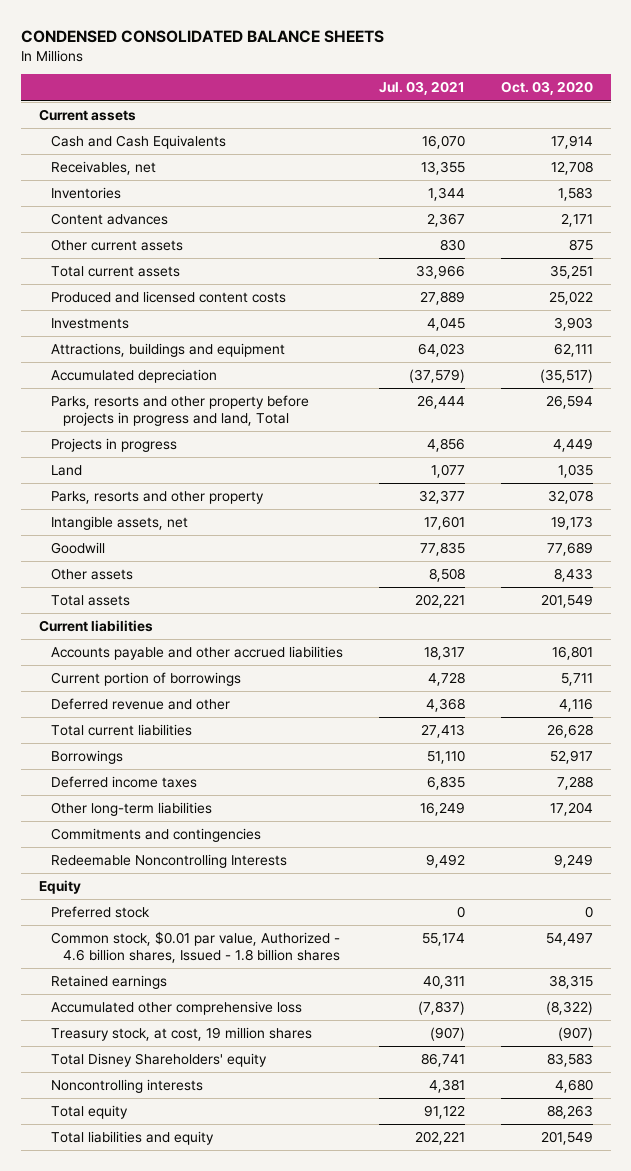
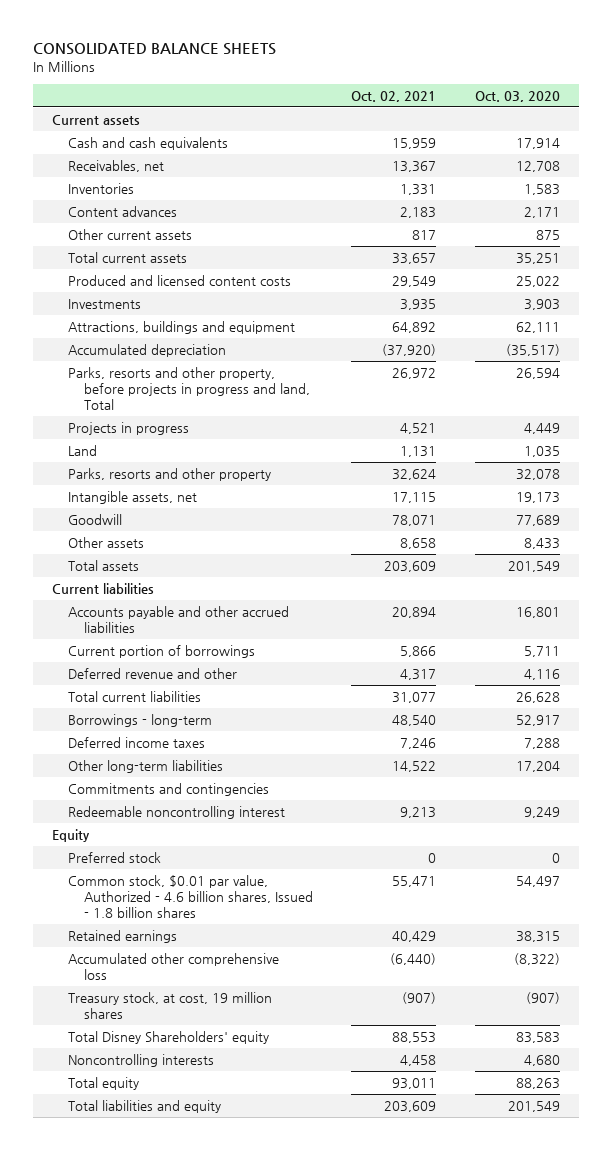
[20,30,384,44] CONDENSED CONSOLIDATED BALANCE SHEETS -> [32,43,276,56] CONSOLIDATED BALANCE SHEETS
[378,81,465,96] Jul. 03, 2021 -> none
none -> [351,90,437,102] Oct. 02, 2021
[50,134,226,149] Cash and Cash Equivalents -> [68,136,229,150] Cash and cash equivalents
[50,394,309,426] Parks, resorts and other property before projects in progress and land, Total -> [68,366,311,411] Parks, resorts and other property, before projects in progress and land, Total
[50,749,123,764] Borrowings -> [68,713,213,727] Borrowings - long-term
[50,853,287,868] Redeemable Noncontrolling Interests -> [68,805,286,819] Redeemable noncontrolling interest

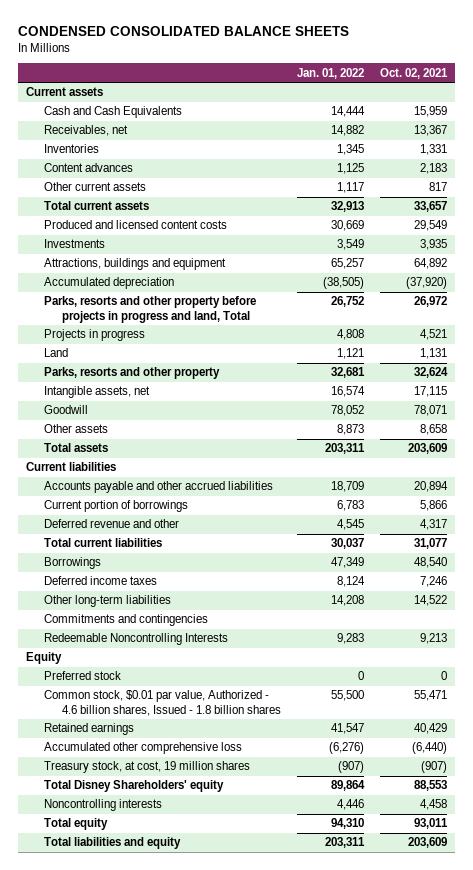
[32,43,276,56] CONSOLIDATED BALANCE SHEETS -> [18,26,350,37] CONDENSED CONSOLIDATED BALANCE SHEETS
[474,90,560,102] Oct. 03, 2020 -> none
none -> [296,67,364,79] Jan. 01, 2022
[68,136,229,150] Cash and cash equivalents -> [43,106,182,119] Cash and Cash Equivalents
[68,366,311,411] Parks, resorts and other property, before projects in progress and land, Total -> [43,296,256,323] Parks, resorts and other property before projects in progress and land, Total
[68,713,213,727] Borrowings - long-term -> [43,557,101,570] Borrowings
[68,805,286,819] Redeemable noncontrolling interest -> [43,633,228,646] Redeemable Noncontrolling Interests

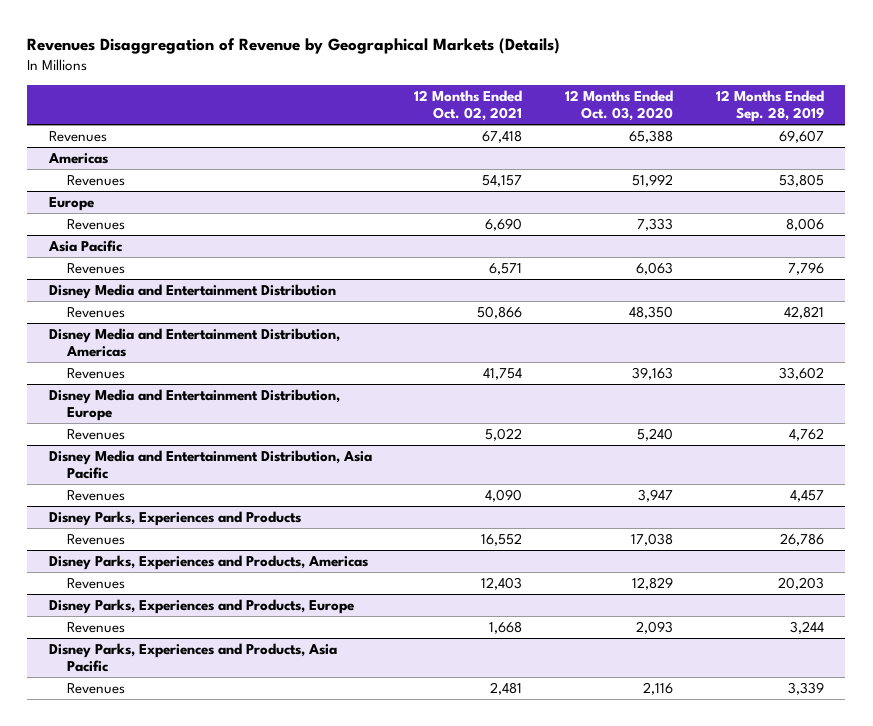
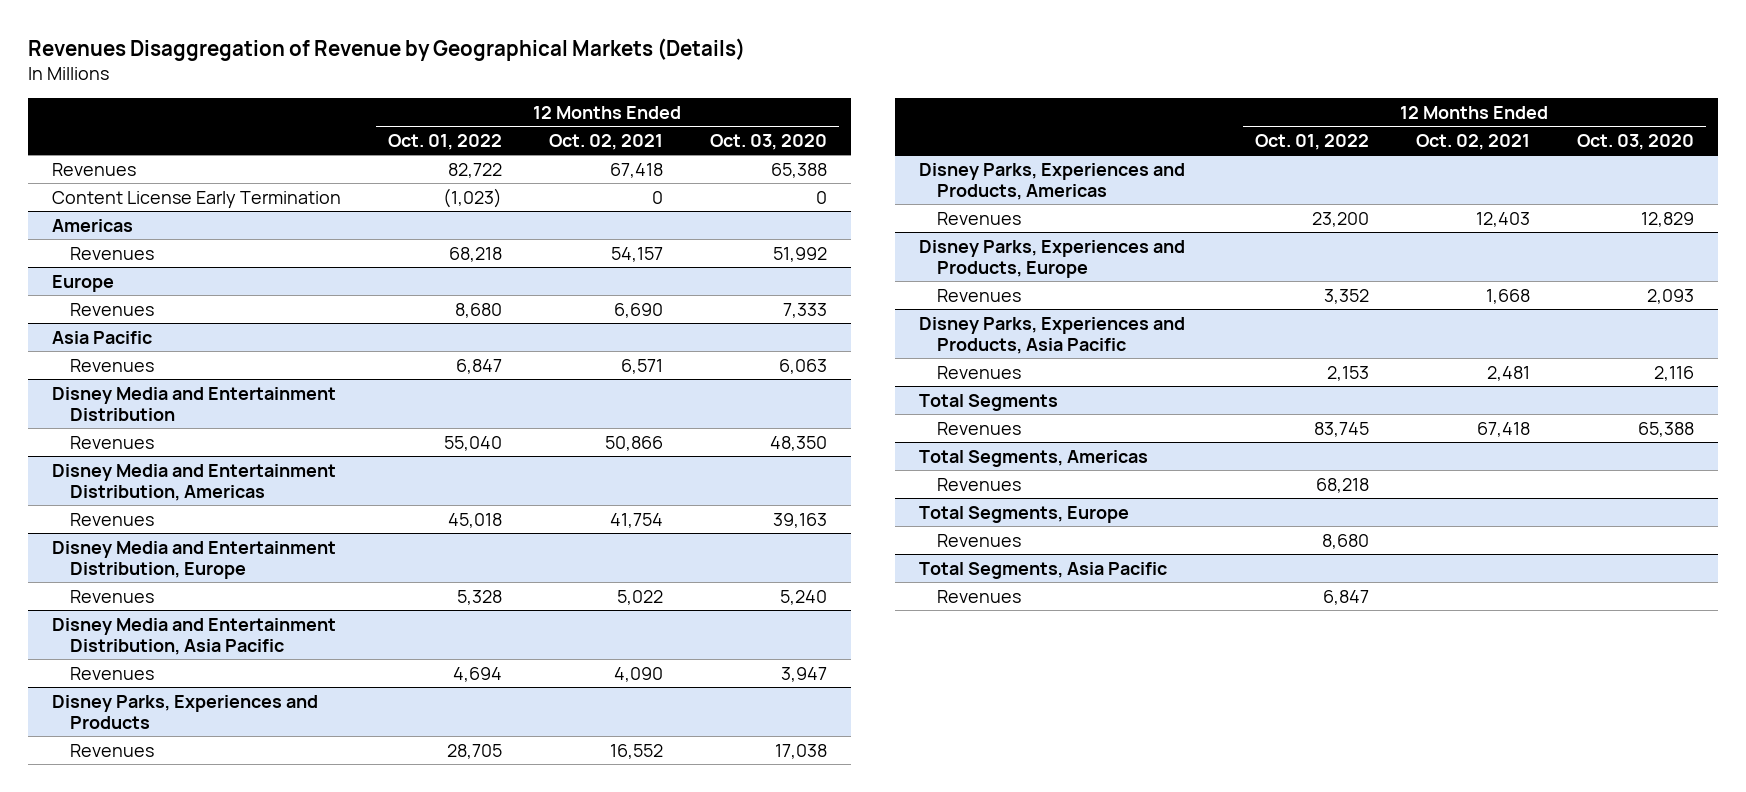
[715,89,824,123] 12 Months Ended Sep. 28, 2019 -> none
none -> [387,133,502,150] Oct. 01, 2022
none -> [51,190,341,208] Content License Early Termination
none -> [918,393,1058,411] Total Segments
none -> [936,421,1021,435] Revenues
none -> [918,449,1148,467] Total Segments, Americas
none -> [936,477,1021,491] Revenues
none -> [918,505,1129,523] Total Segments, Europe
none -> [936,533,1021,547] Revenues
none -> [918,561,1167,579] Total Segments, Asia Pacific
none -> [936,589,1021,603] Revenues

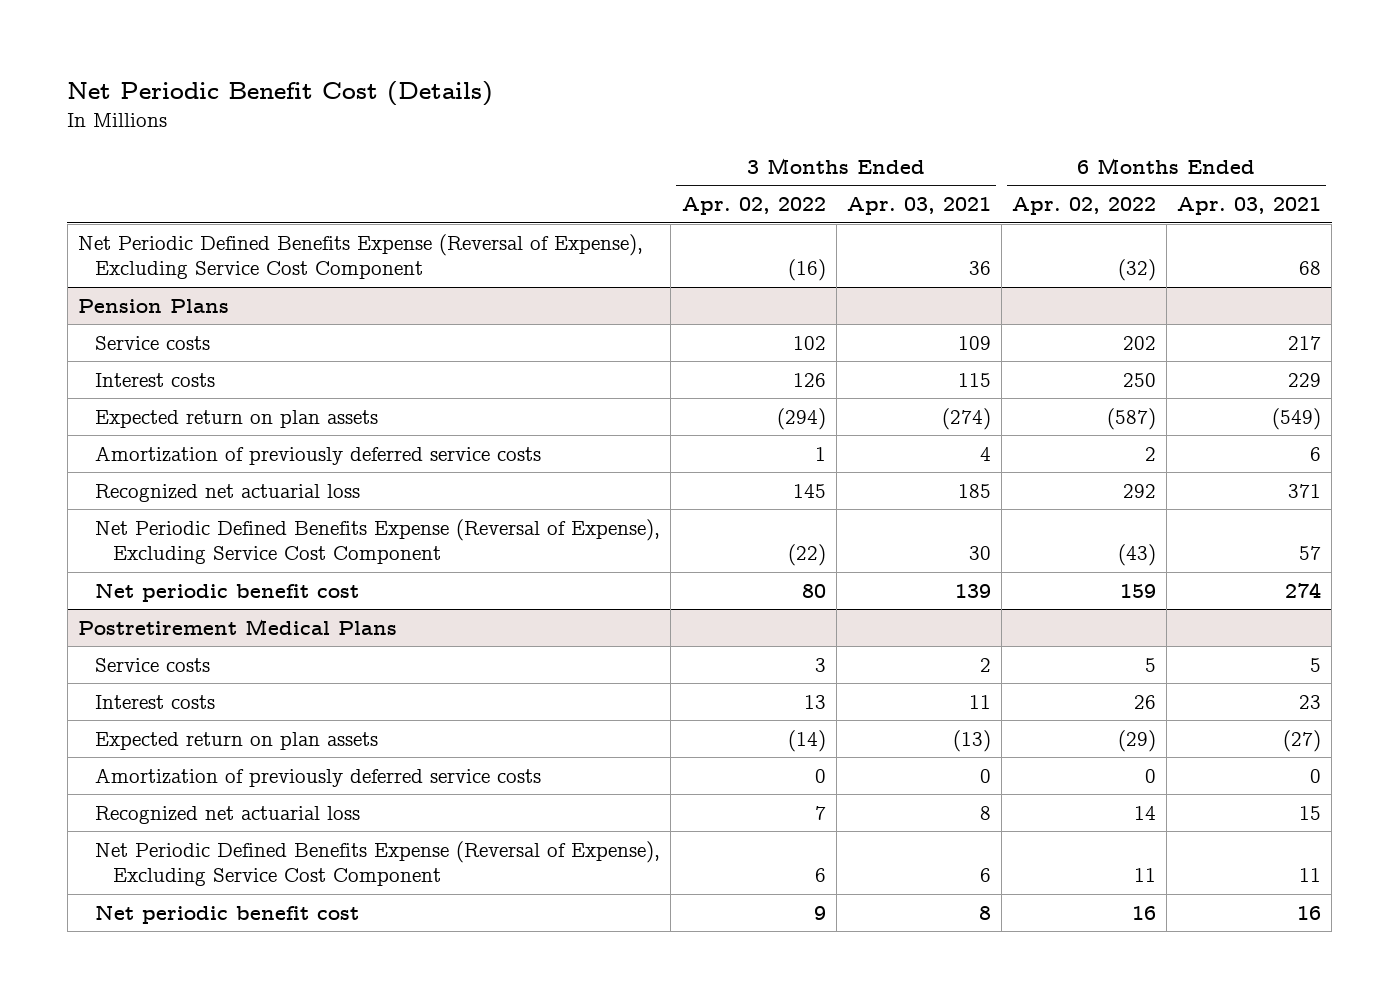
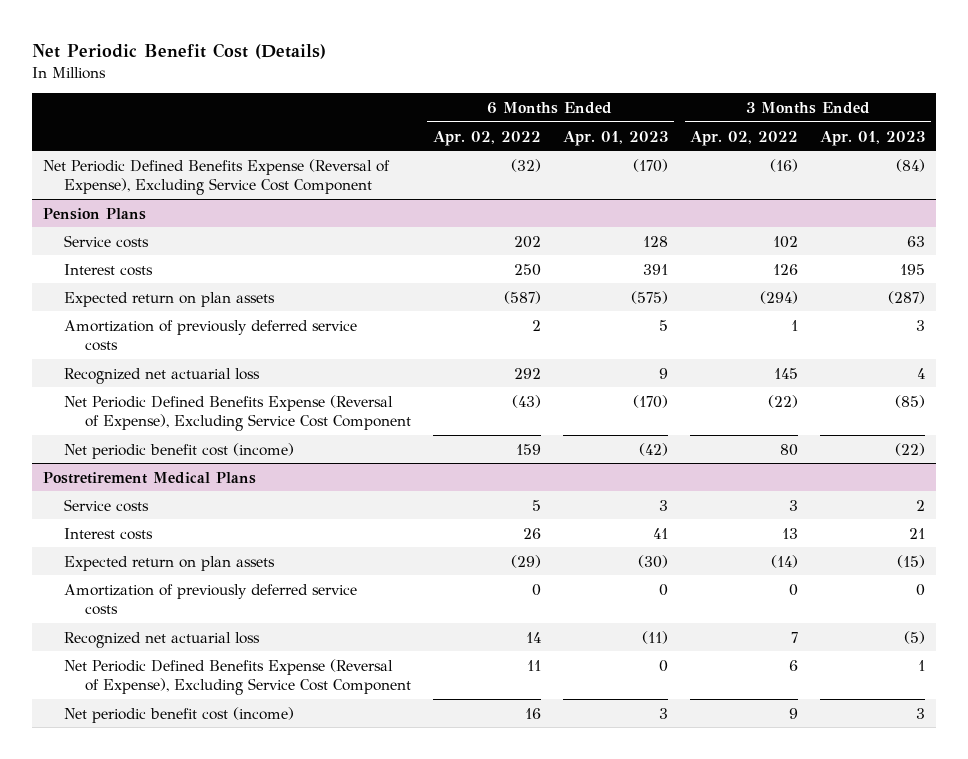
[846,197,991,216] Apr. 03, 2021 -> none
[1177,197,1322,216] Apr. 03, 2021 -> none
none -> [563,130,669,146] Apr. 01, 2023
none -> [820,130,926,146] Apr. 01, 2023
[95,582,360,602] Net periodic benefit cost -> [63,442,294,459] Net periodic benefit cost (income)
[95,904,360,924] Net periodic benefit cost -> [63,706,294,723] Net periodic benefit cost (income)

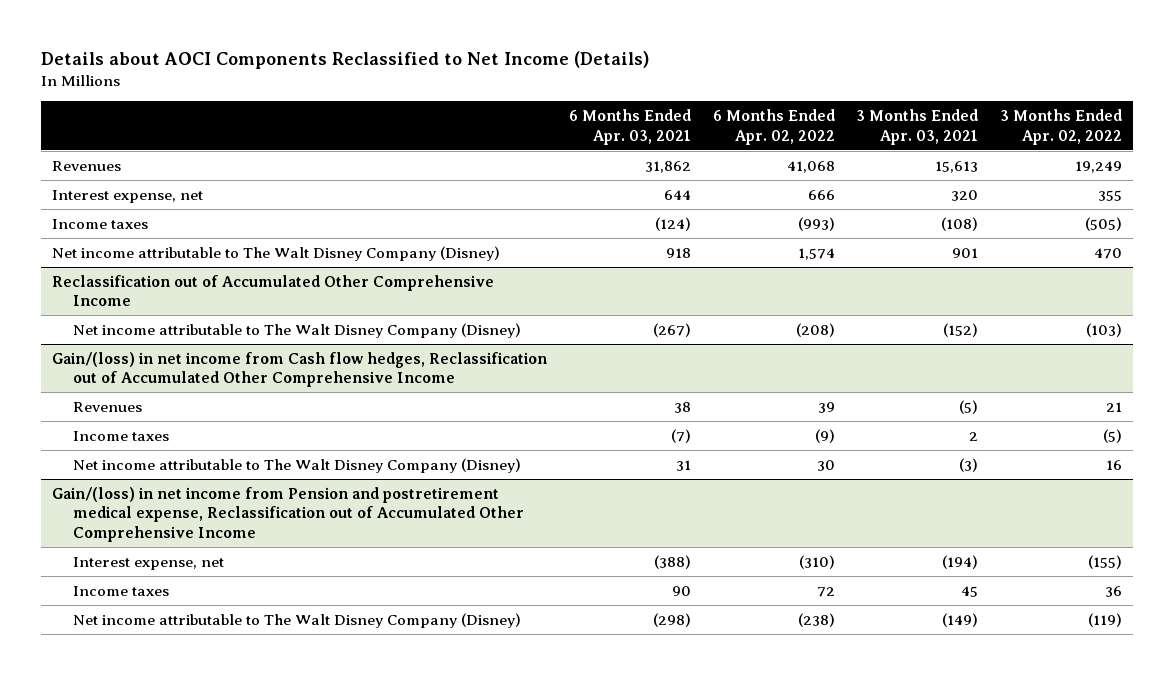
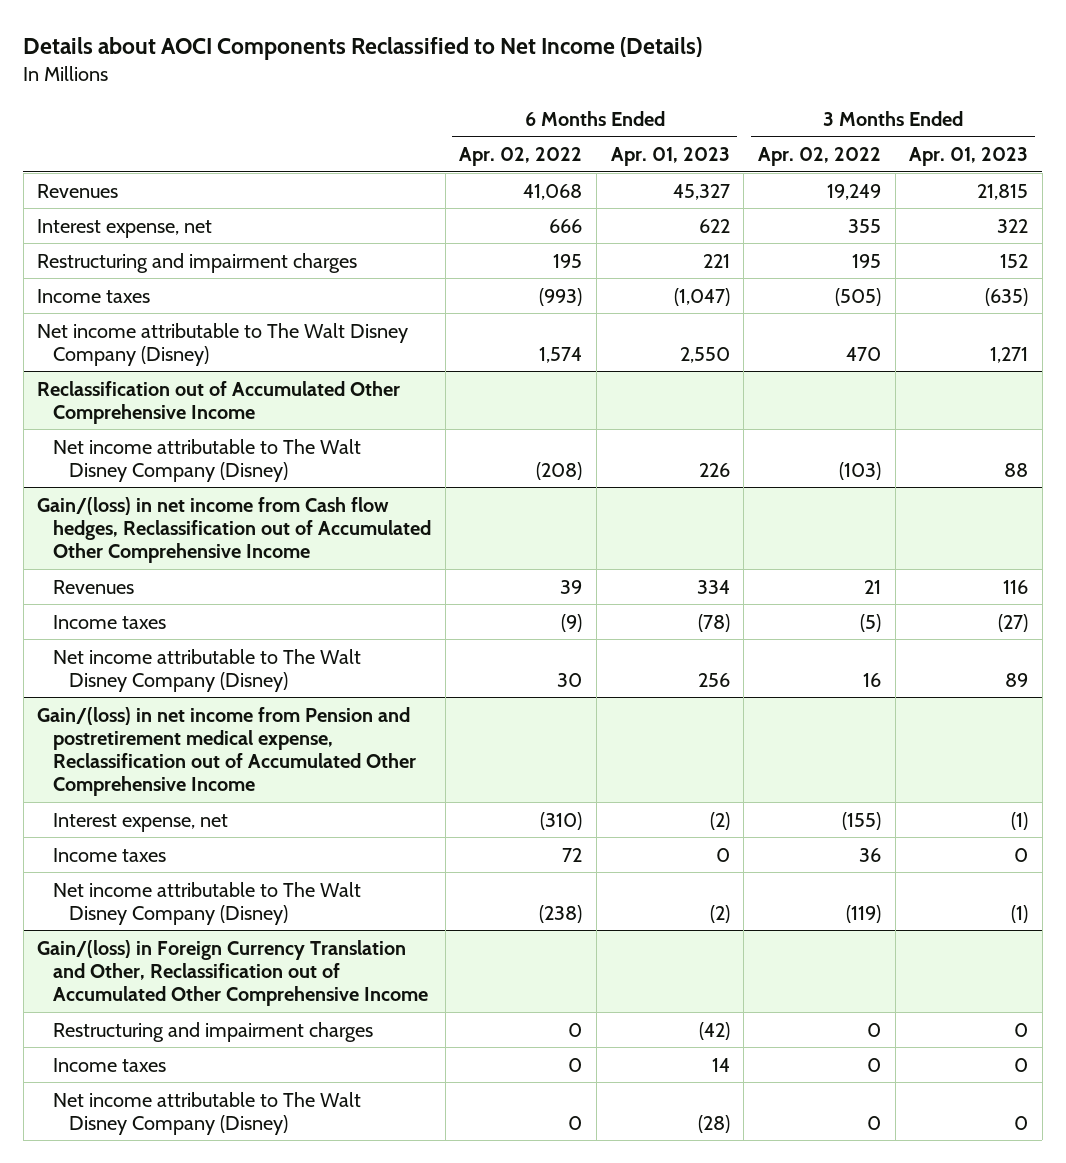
[568,109,691,145] 6 Months Ended Apr. 03, 2021 -> none
[856,109,979,145] 3 Months Ended Apr. 03, 2021 -> none
none -> [610,147,730,167] Apr. 01, 2023
none -> [909,147,1029,167] Apr. 01, 2023
none -> [37,252,358,273] Restructuring and impairment charges
none -> [37,939,429,1007] Gain/(loss) in Foreign Currency Translation and Other, Reclassification out of Accumulated Other Comprehensive Income
none -> [53,1021,374,1042] Restructuring and impairment charges
none -> [53,1057,167,1072] Income taxes
none -> [53,1091,362,1135] Net income attributable to The Walt Disney Company (Disney)

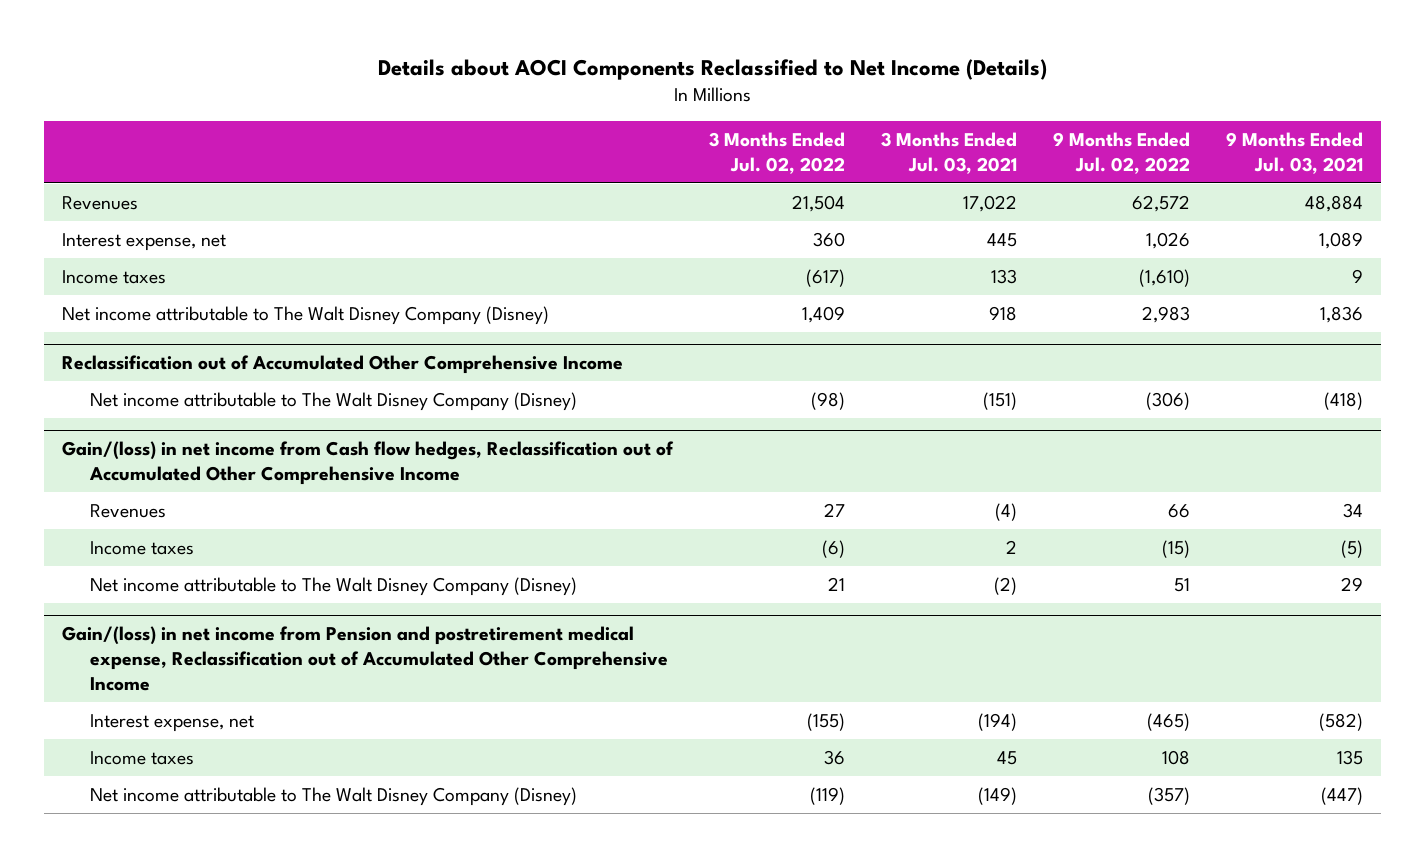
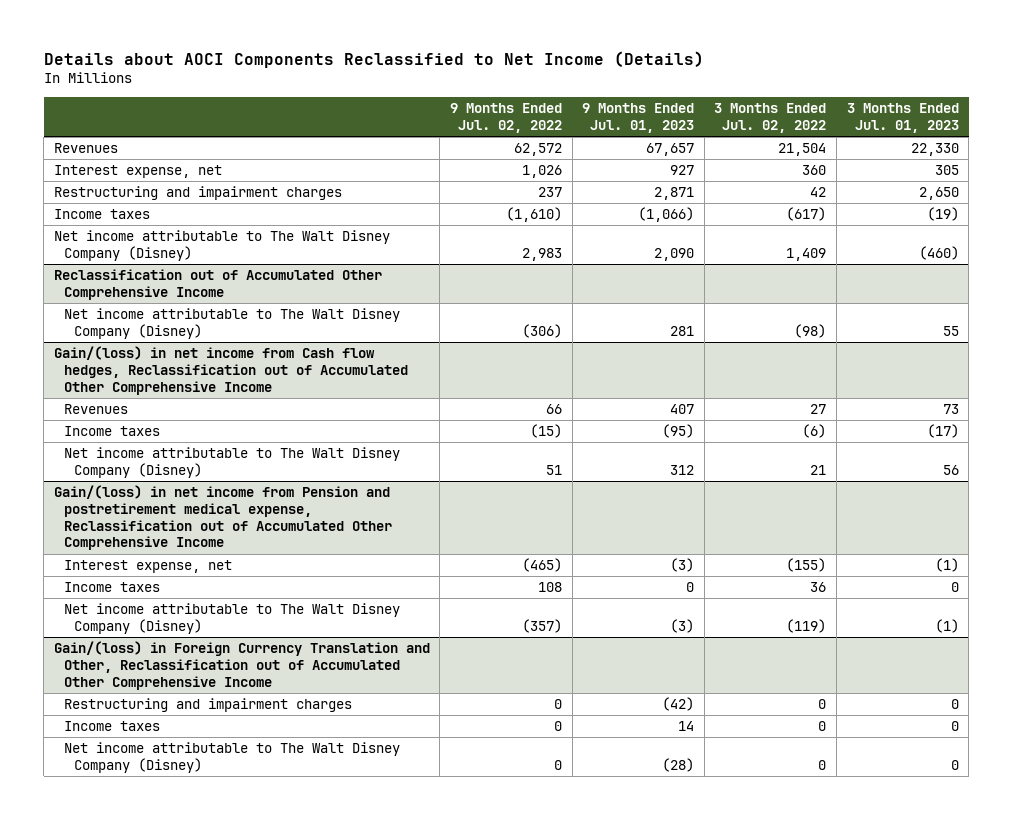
[881,131,1018,174] 3 Months Ended Jul. 03, 2021 -> none
[1226,131,1364,174] 9 Months Ended Jul. 03, 2021 -> none
none -> [582,103,695,133] 9 Months Ended Jul. 01, 2023
none -> [846,103,959,133] 3 Months Ended Jul. 01, 2023
none -> [53,186,342,201] Restructuring and impairment charges
none -> [53,641,430,690] Gain/(loss) in Foreign Currency Translation and Other, Reclassification out of Accumulated Other Comprehensive Income
none -> [63,698,352,713] Restructuring and impairment charges
none -> [63,721,160,732] Income taxes
none -> [63,742,400,773] Net income attributable to The Walt Disney Company (Disney)

